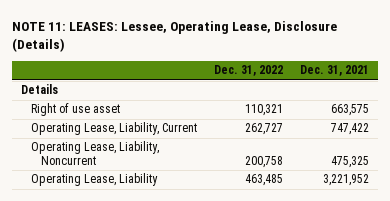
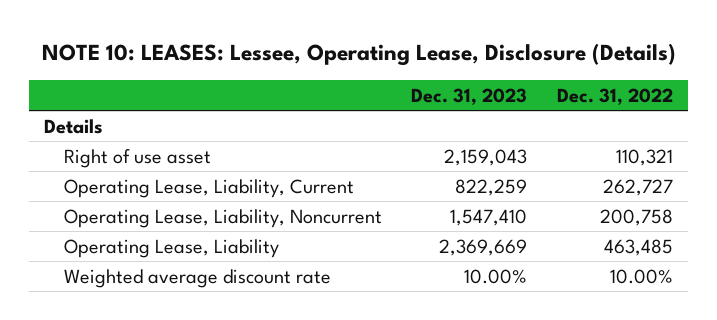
[12,20,338,53] NOTE 11: LEASES: Lessee, Operating Lease, Disclosure (Details) -> [41,43,676,67] NOTE 10: LEASES: Lessee, Operating Lease, Disclosure (Details)
[300,65,370,77] Dec. 31, 2021 -> none
none -> [411,87,528,105] Dec. 31, 2023
none -> [63,268,331,288] Weighted average discount rate

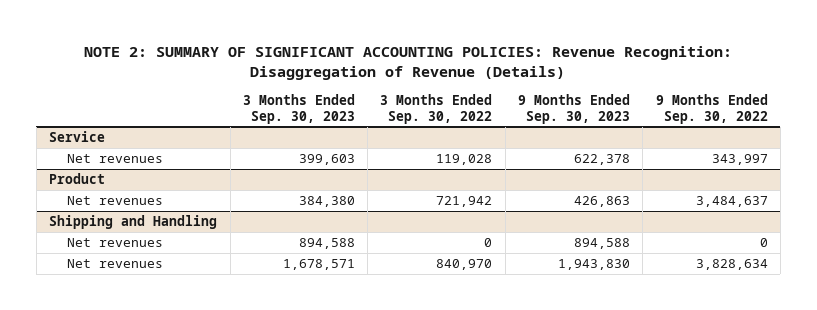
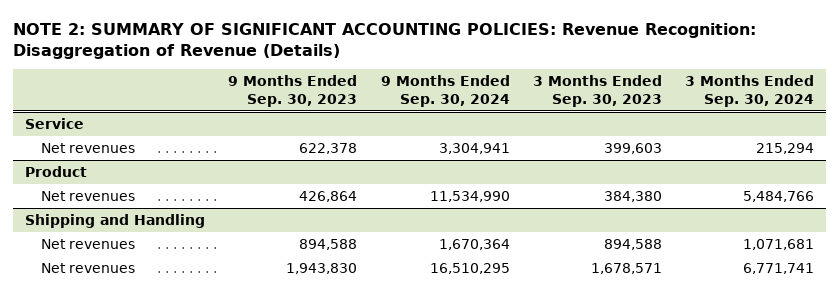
[380,94,493,124] 3 Months Ended Sep. 30, 2022 -> none
[655,94,768,124] 9 Months Ended Sep. 30, 2022 -> none
none -> [380,75,510,107] 9 Months Ended Sep. 30, 2024
none -> [685,75,815,107] 3 Months Ended Sep. 30, 2024
[574,196,631,208] 426,863 -> [299,190,358,202] 426,864

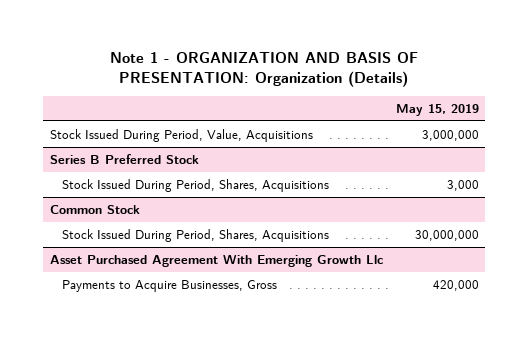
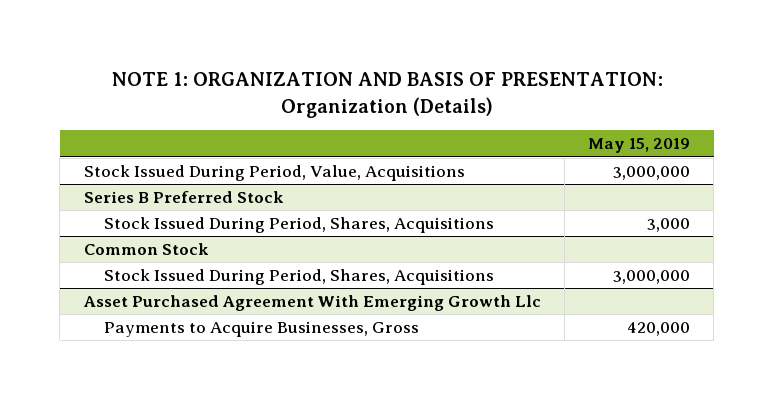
[110,52,419,88] Note 1 - ORGANIZATION AND BASIS OF PRESENTATION: Organization (Details) -> [111,72,663,119] NOTE 1: ORGANIZATION AND BASIS OF PRESENTATION: Organization (Details)
[414,229,479,241] 30,000,000 -> [613,270,691,285] 3,000,000

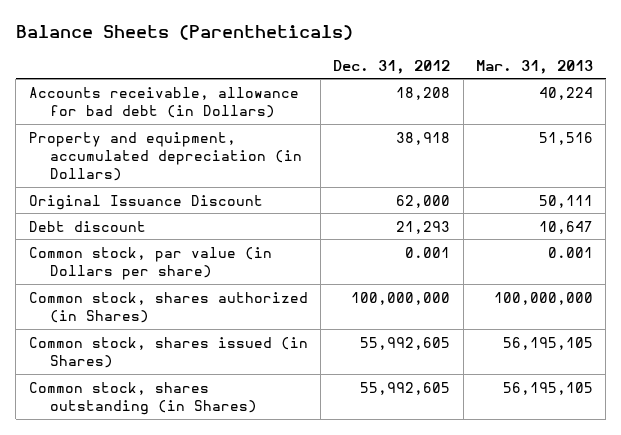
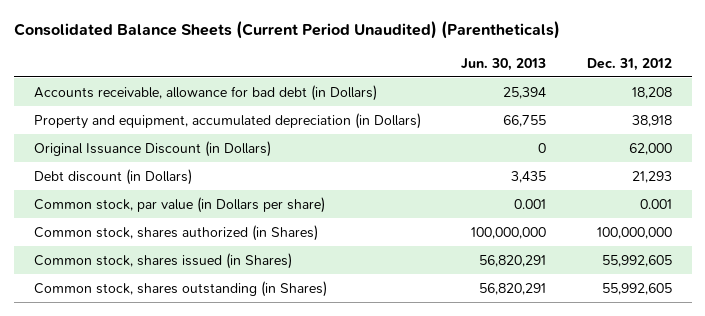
[15,24,353,40] Balance Sheets (Parentheticals) -> [13,21,560,40] Consolidated Balance Sheets (Current Period Unaudited) (Parentheticals)
[475,59,593,74] Mar. 31, 2013 -> none
none -> [461,57,547,71] Jun. 30, 2013
[28,194,263,210] Original Issuance Discount -> [33,140,271,157] Original Issuance Discount (in Dollars)
[28,220,146,232] Debt discount -> [33,168,192,185] Debt discount (in Dollars)

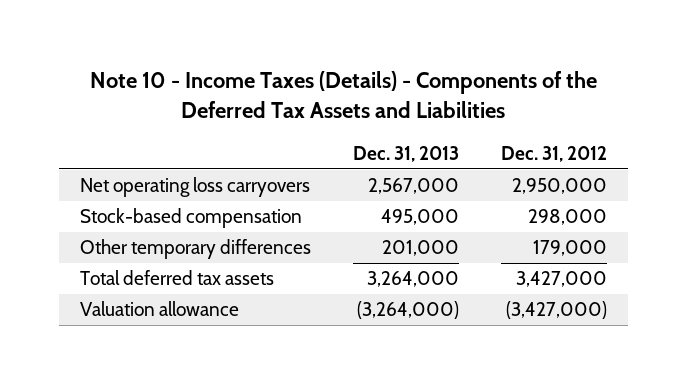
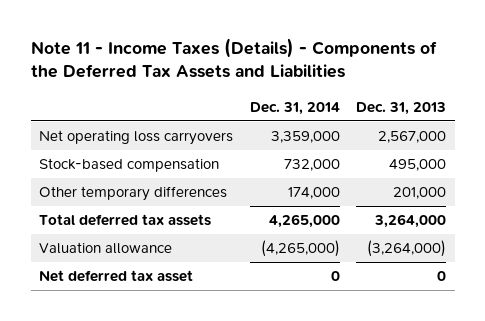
[90,71,598,119] Note 10 - Income Taxes (Details) - Components of the Deferred Tax Assets and Liabilities -> [30,37,437,79] Note 11 - Income Taxes (Details) - Components of the Deferred Tax Assets and Liabilities
[500,145,607,162] Dec. 31, 2012 -> none
none -> [249,101,340,115] Dec. 31, 2014
none -> [39,270,194,283] Net deferred tax asset

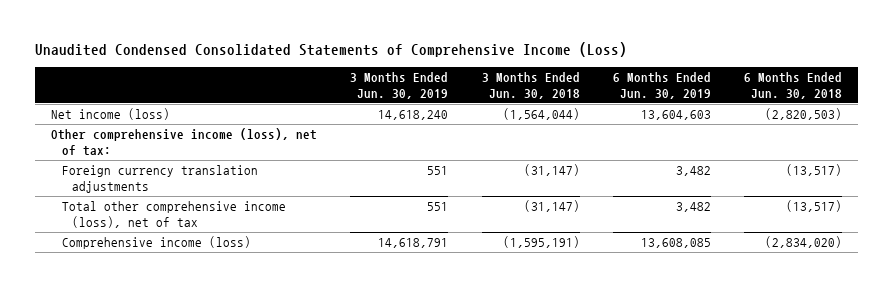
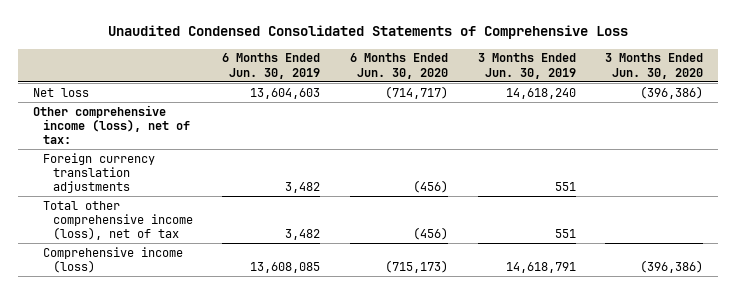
[34,42,627,58] Unaudited Condensed Consolidated Statements of Comprehensive Income (Loss) -> [108,25,629,40] Unaudited Condensed Consolidated Statements of Comprehensive Loss
[481,72,580,99] 3 Months Ended Jun. 30, 2018 -> none
[743,72,842,99] 6 Months Ended Jun. 30, 2018 -> none
none -> [350,53,449,79] 6 Months Ended Jun. 30, 2020
none -> [605,53,704,79] 3 Months Ended Jun. 30, 2020
[51,108,171,121] Net income (loss) -> [32,87,89,97] Net loss

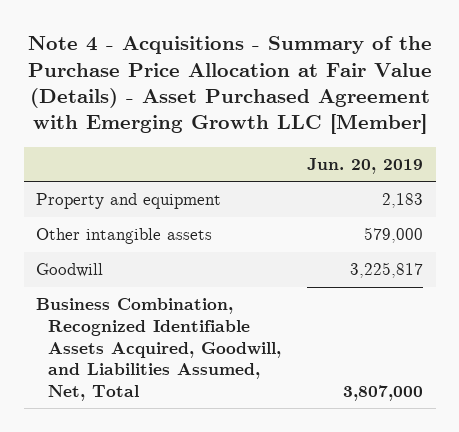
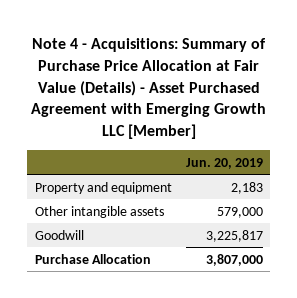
[27,36,432,135] Note 4 - Acquisitions - Summary of the Purchase Price Allocation at Fair Value (Details) - Asset Purchased Agreement with Emerging Growth LLC [Member] -> [30,38,266,139] Note 4 - Acquisitions: Summary of Purchase Price Allocation at Fair Value (Details) - Asset Purchased Agreement with Emerging Growth LLC [Member]
[36,298,282,401] Business Combination, Recognized Identifiable Assets Acquired, Goodwill, and Liabilities Assumed, Net, Total -> [34,253,151,264] Purchase Allocation

